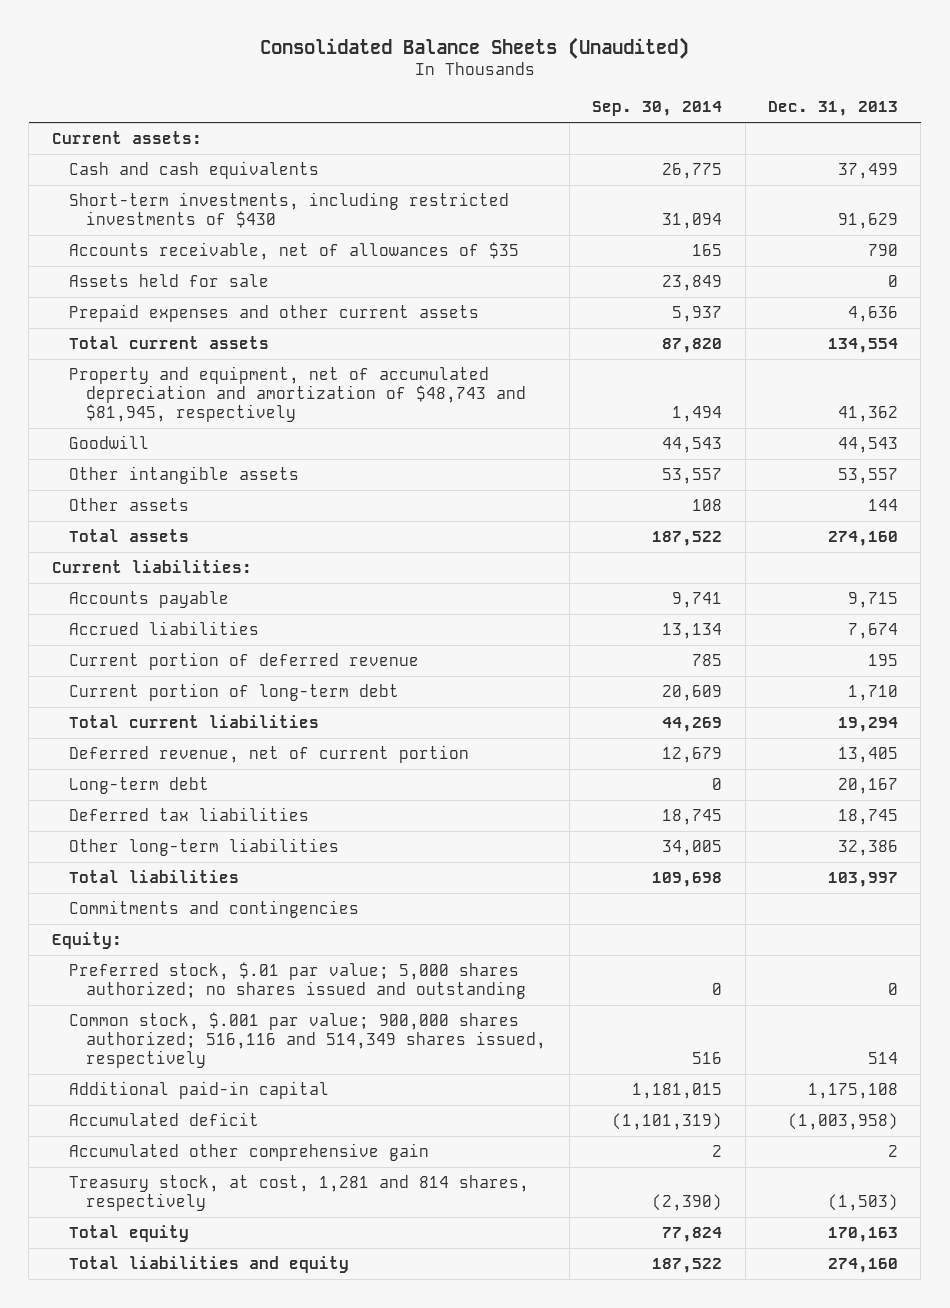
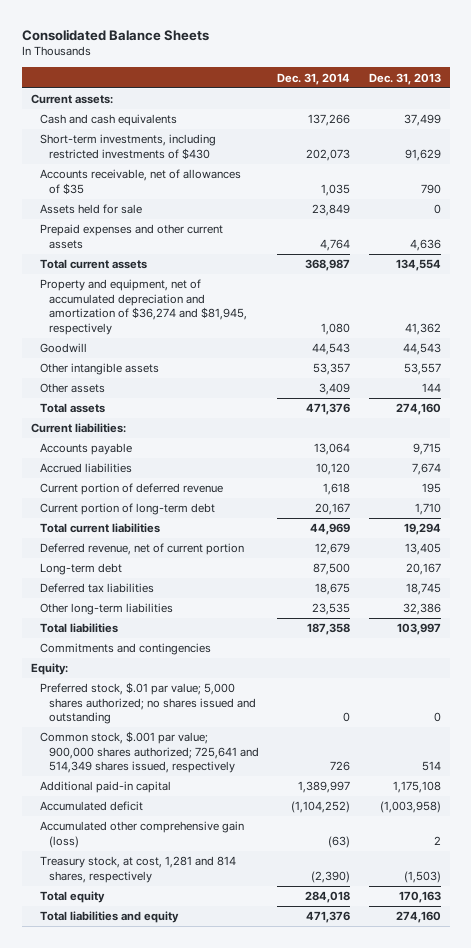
[259,36,689,59] Consolidated Balance Sheets (Unaudited) -> [21,28,209,41] Consolidated Balance Sheets
[592,101,723,117] Sep. 30, 2014 -> none
none -> [277,72,351,85] Dec. 31, 2014
[69,366,527,423] Property and equipment, net of accumulated depreciation and amortization of $48,743 and $81,945, respectively -> [39,279,248,335] Property and equipment, net of accumulated depreciation and amortization of $36,274 and $81,945, respectively
[69,1012,547,1069] Common stock, $.001 par value; 900,000 shares authorized; 516,116 and 514,349 shares issued, respectively -> [39,731,260,774] Common stock, $.001 par value; 900,000 shares authorized; 725,641 and 514,349 shares issued, respectively
[69,1143,430,1162] Accumulated other comprehensive gain -> [39,821,244,848] Accumulated other comprehensive gain (loss)

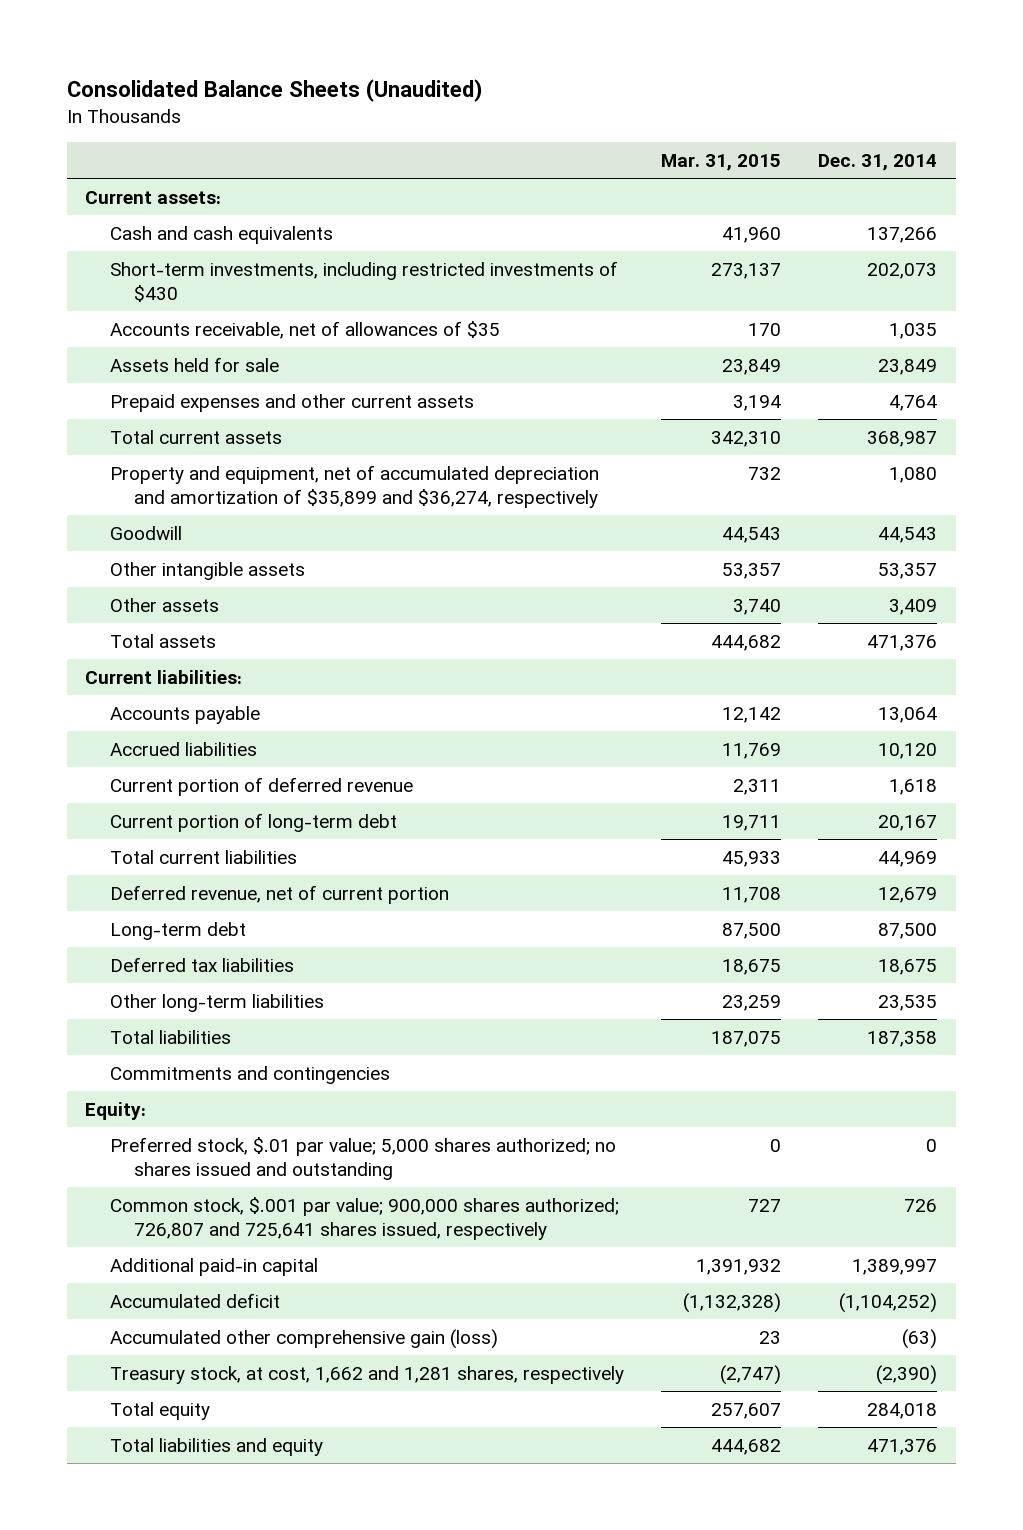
[21,28,209,41] Consolidated Balance Sheets -> [66,78,483,102] Consolidated Balance Sheets (Unaudited)
[368,72,441,85] Dec. 31, 2013 -> none
none -> [660,153,781,171] Mar. 31, 2015
[39,279,248,335] Property and equipment, net of accumulated depreciation and amortization of $36,274 and $81,945, respectively -> [109,465,599,508] Property and equipment, net of accumulated depreciation and amortization of $35,899 and $36,274, respectively
[39,731,260,774] Common stock, $.001 par value; 900,000 shares authorized; 725,641 and 514,349 shares issued, respectively -> [109,1197,619,1240] Common stock, $.001 par value; 900,000 shares authorized; 726,807 and 725,641 shares issued, respectively
[39,856,236,883] Treasury stock, at cost, 1,281 and 814 shares, respectively -> [109,1366,624,1385] Treasury stock, at cost, 1,662 and 1,281 shares, respectively

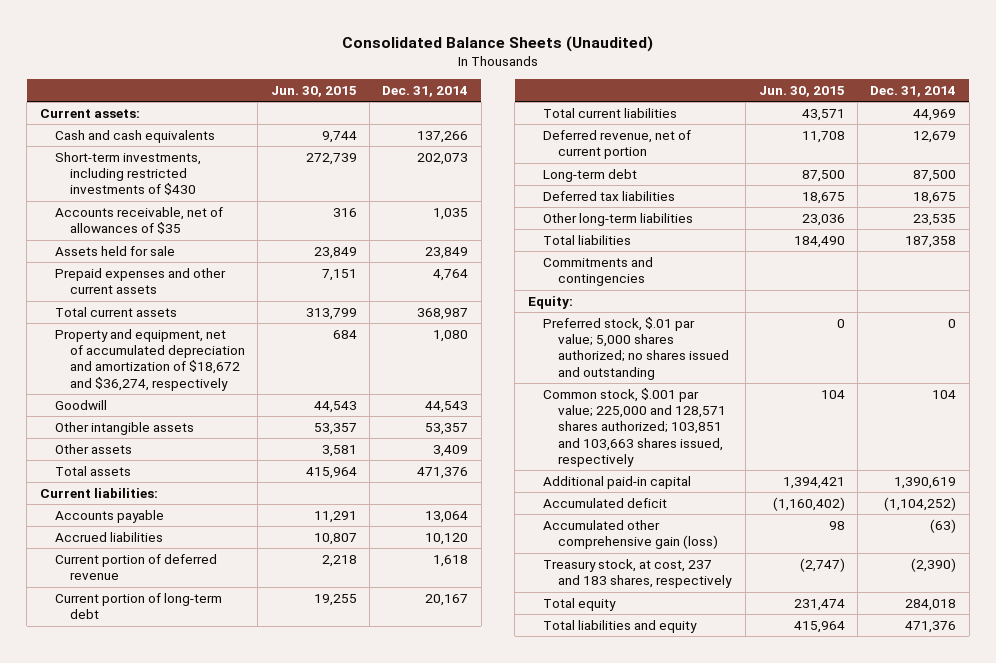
[660,153,781,171] Mar. 31, 2015 -> none
none -> [270,85,357,97] Jun. 30, 2015
[109,465,599,508] Property and equipment, net of accumulated depreciation and amortization of $35,899 and $36,274, respectively -> [54,328,246,391] Property and equipment, net of accumulated depreciation and amortization of $18,672 and $36,274, respectively
[109,1197,619,1240] Common stock, $.001 par value; 900,000 shares authorized; 726,807 and 725,641 shares issued, respectively -> [542,387,726,467] Common stock, $.001 par value; 225,000 and 128,571 shares authorized; 103,851 and 103,663 shares issued, respectively
[904,1199,938,1213] 726 -> [932,389,957,399] 104
[852,1259,938,1276] 1,389,997 -> [894,476,957,489] 1,390,619
[109,1366,624,1385] Treasury stock, at cost, 1,662 and 1,281 shares, respectively -> [542,558,732,589] Treasury stock, at cost, 237 and 183 shares, respectively

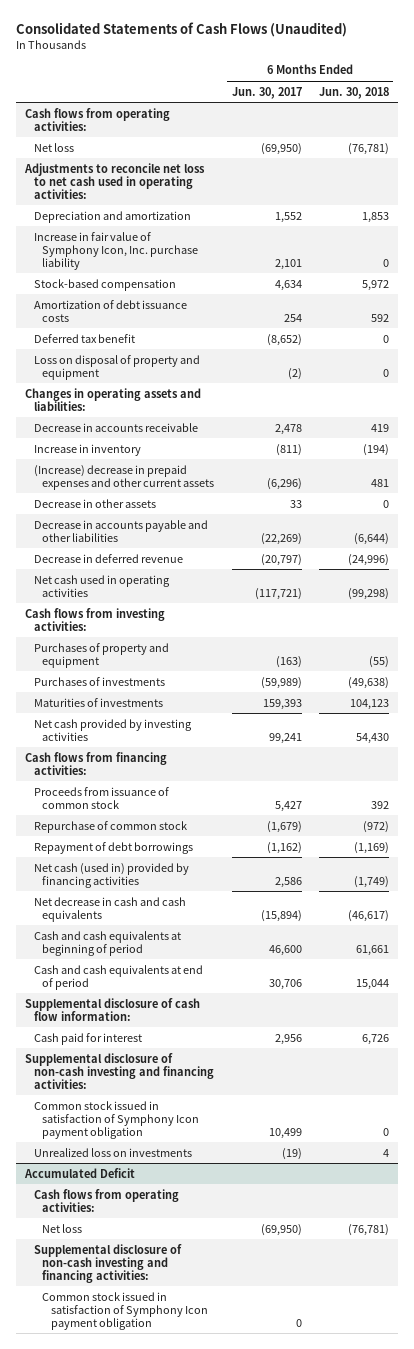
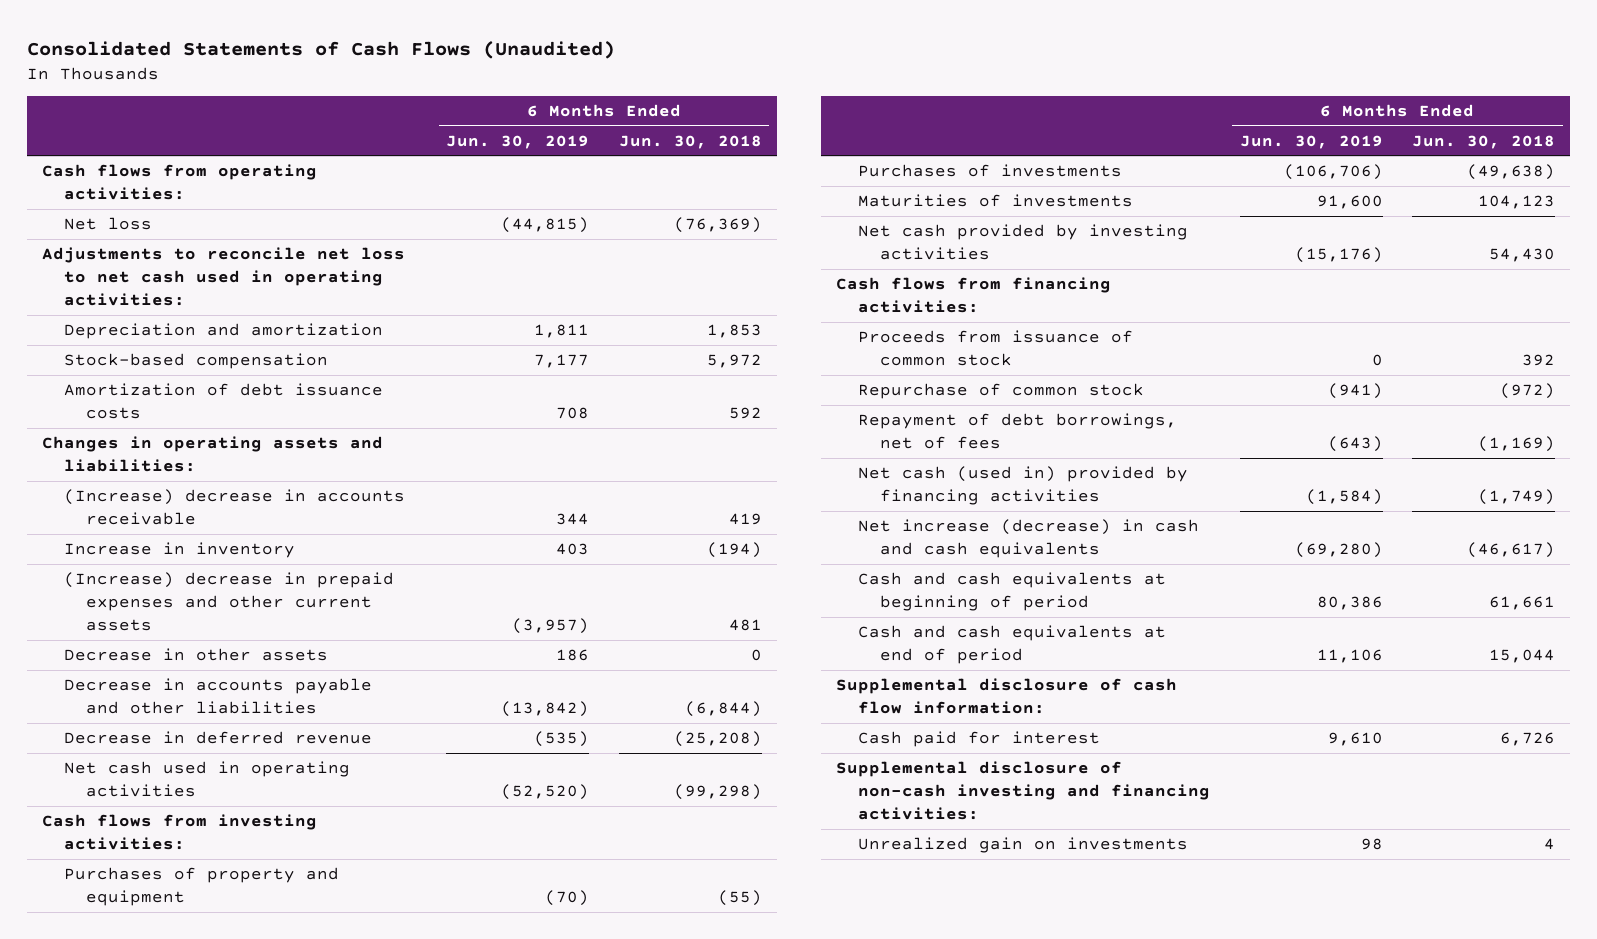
[231,86,302,99] Jun. 30, 2017 -> none
none -> [446,134,590,149] Jun. 30, 2019
[348,142,390,155] (76,781) -> [673,217,762,234] (76,369)
[33,231,199,270] Increase in fair value of Symphony Icon, Inc. purchase liability -> none
[33,333,135,343] Deferred tax benefit -> none
[33,354,200,380] Loss on disposal of property and equipment -> none
[33,422,198,432] Decrease in accounts receivable -> [64,489,406,525] (Increase) decrease in accounts receivable
[354,532,390,545] (6,644) -> [684,700,762,717] (6,844)
[348,553,390,566] (24,996) -> [673,731,762,748] (25,208)
[33,841,193,854] Repayment of debt borrowings -> [857,413,1177,449] Repayment of debt borrowings, net of fees
[33,896,186,922] Net decrease in cash and cash equivalents -> [857,519,1199,558] Net increase (decrease) in cash and cash equivalents
[33,1100,200,1139] Common stock issued in satisfaction of Symphony Icon payment obligation -> none
[24,1167,136,1178] Accumulated Deficit -> none
[33,1188,179,1212] Cash flows from operating activities: -> none
[42,1223,83,1233] Net loss -> none
[33,1243,182,1283] Supplemental disclosure of non-cash investing and financing activities: -> none
[42,1291,208,1330] Common stock issued in satisfaction of Symphony Icon payment obligation -> none
[33,1147,192,1157] Unrealized loss on investments -> [857,837,1188,854] Unrealized gain on investments

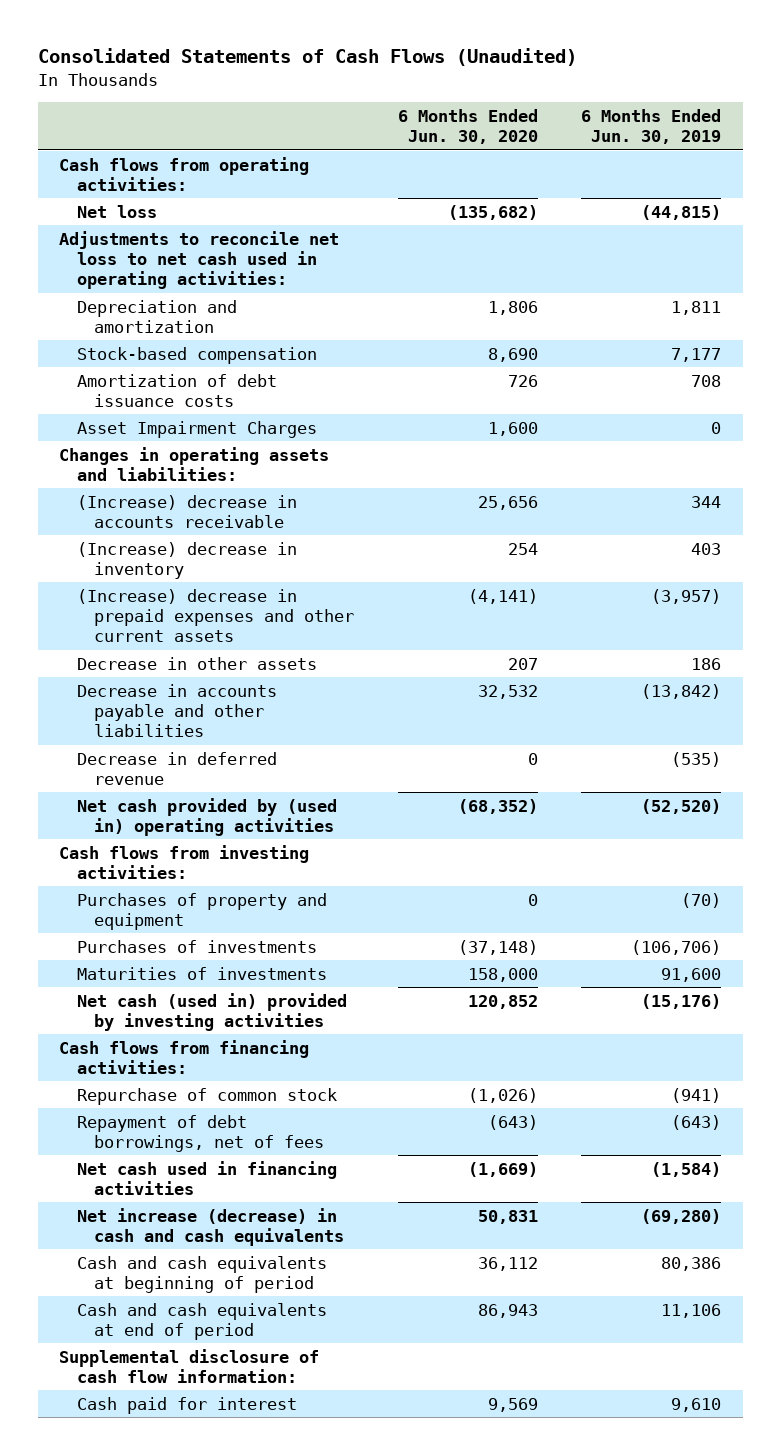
[618,134,762,149] Jun. 30, 2018 -> none
none -> [397,108,538,145] 6 Months Ended Jun. 30, 2020
none -> [76,420,317,438] Asset Impairment Charges
[64,542,296,559] Increase in inventory -> [76,541,297,579] (Increase) decrease in inventory
[64,761,351,797] Net cash used in operating activities -> [76,797,337,836] Net cash provided by (used in) operating activities
[857,224,1188,260] Net cash provided by investing activities -> [76,992,347,1031] Net cash (used in) provided by investing activities
[857,330,1133,366] Proceeds from issuance of common stock -> none
[857,466,1188,505] Net cash (used in) provided by financing activities -> [76,1160,337,1195] Net cash used in financing activities
[835,761,1210,820] Supplemental disclosure of non-cash investing and financing activities: -> none
[857,837,1188,854] Unrealized gain on investments -> none

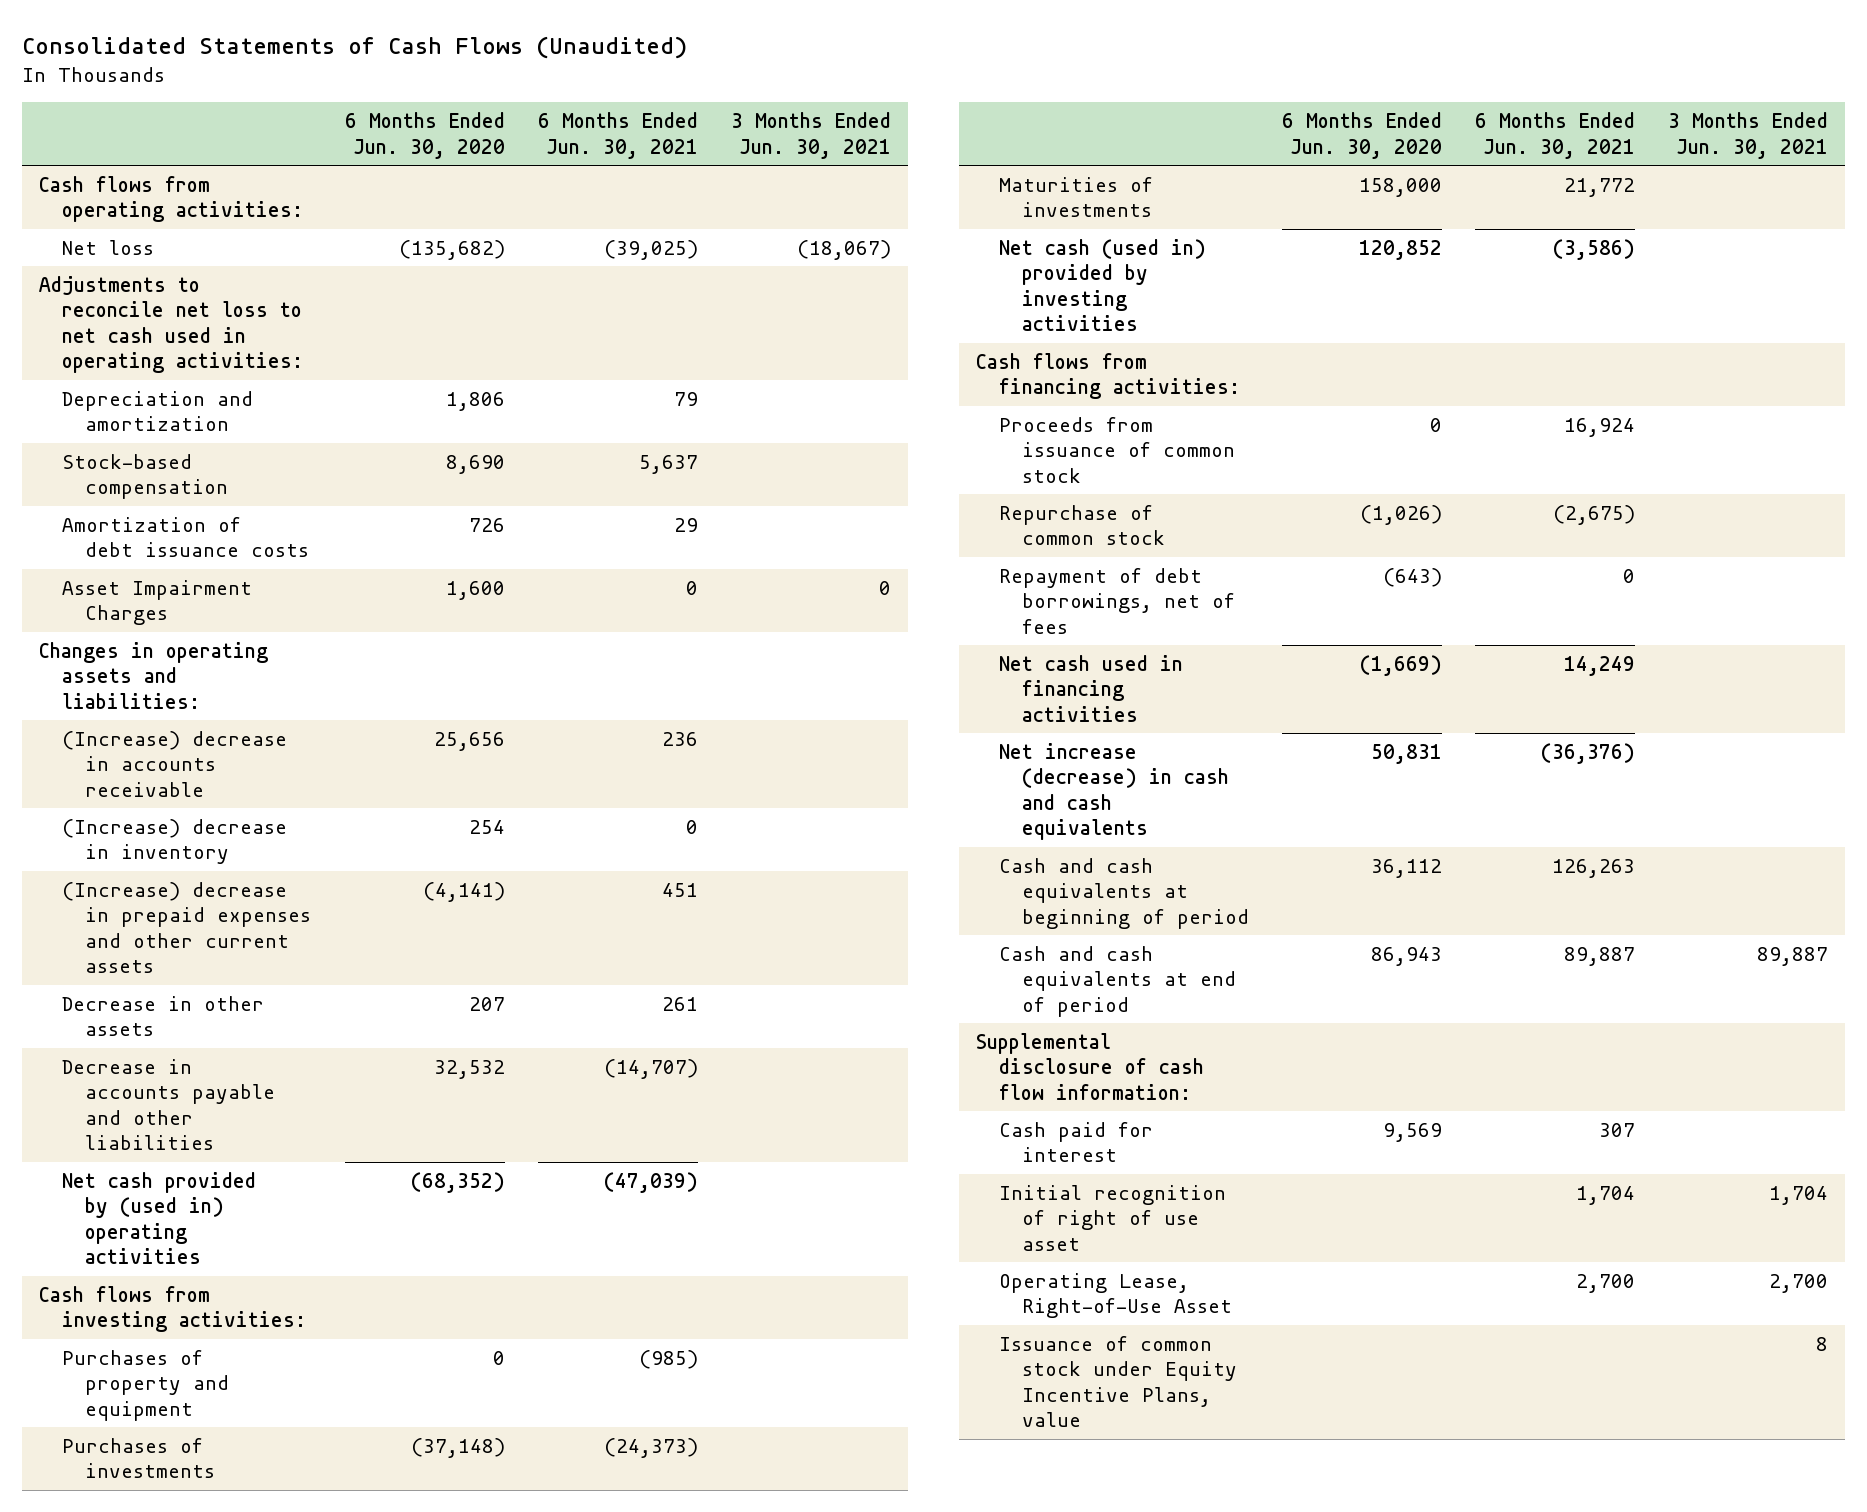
[580,108,721,145] 6 Months Ended Jun. 30, 2019 -> none
none -> [538,112,699,159] 6 Months Ended Jun. 30, 2021
none -> [731,112,892,159] 3 Months Ended Jun. 30, 2021
[76,751,277,785] Decrease in deferred revenue -> none
none -> [998,416,1236,483] Proceeds from issuance of common stock
none -> [998,1184,1226,1251] Initial recognition of right of use asset
none -> [998,1272,1233,1319] Operating Lease, Right-of-Use Asset
none -> [998,1335,1238,1428] Issuance of common stock under Equity Incentive Plans, value

